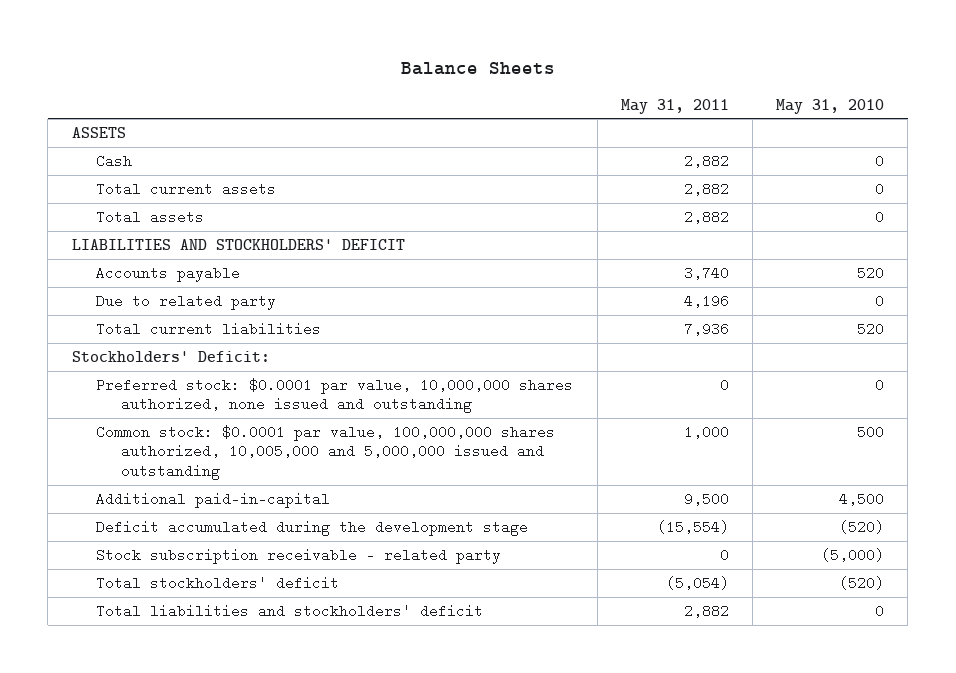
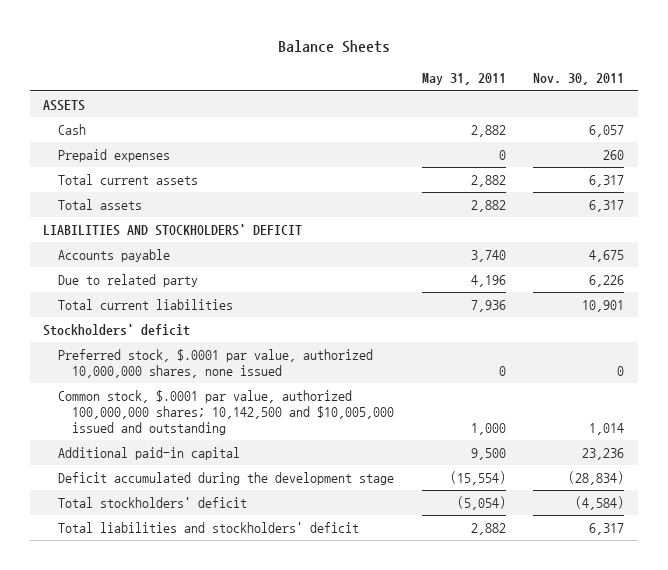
[776,98,885,114] May 31, 2010 -> none
none -> [533,73,625,86] Nov. 30, 2011
none -> [57,149,170,163] Prepaid expenses
[71,350,270,362] Stockholders' Deficit: -> [43,324,191,337] Stockholders' deficit
[96,377,574,414] Preferred stock: $0.0001 par value, 10,000,000 shares authorized, none issued and outstanding -> [57,349,373,379] Preferred stock, $.0001 par value, authorized 10,000,000 shares, none issued
[96,424,556,480] Common stock: $0.0001 par value, 100,000,000 shares authorized, 10,005,000 and 5,000,000 issued and outstanding -> [57,390,394,436] Common stock, $.0001 par value, authorized 100,000,000 shares; 10,142,500 and $10,005,000 issued and outstanding
[96,491,331,508] Additional paid-in-capital -> [57,447,240,461] Additional paid-in capital
[96,547,502,564] Stock subscription receivable - related party -> none

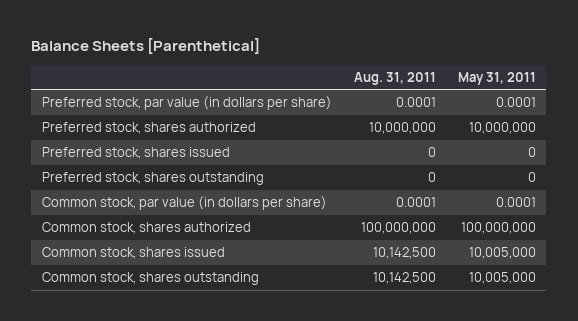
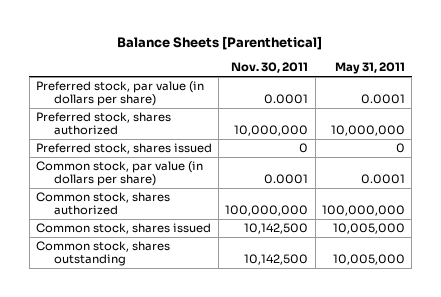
[353,71,436,85] Aug. 31, 2011 -> none
none -> [231,62,309,74] Nov. 30, 2011
[42,172,265,186] Preferred stock, shares outstanding -> none

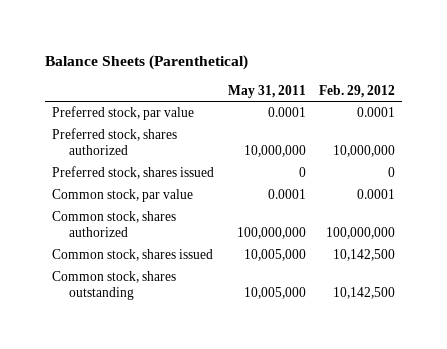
[117,35,323,50] Balance Sheets [Parenthetical] -> [44,55,248,71] Balance Sheets (Parenthetical)
[231,62,309,74] Nov. 30, 2011 -> none
none -> [319,84,396,98] Feb. 29, 2012
[35,81,204,107] Preferred stock, par value (in dollars per share) -> [51,106,194,121] Preferred stock, par value
[35,161,203,187] Common stock, par value (in dollars per share) -> [51,189,193,203] Common stock, par value

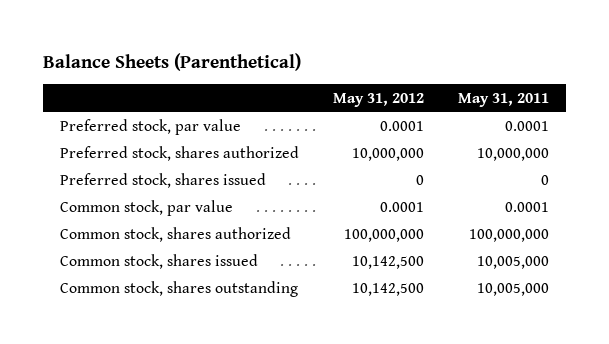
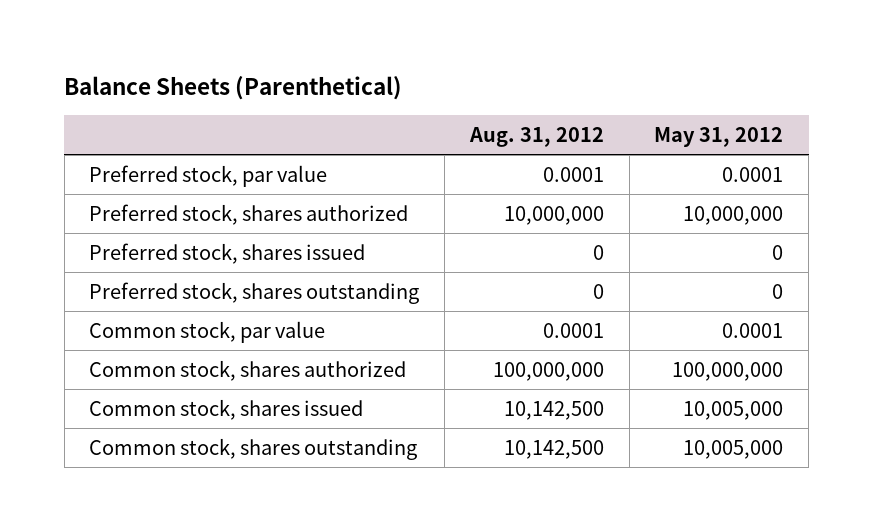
[457,92,549,107] May 31, 2011 -> none
none -> [468,126,604,147] Aug. 31, 2012
none -> [89,281,420,304] Preferred stock, shares outstanding
[351,255,424,269] 10,142,500 -> [683,400,784,420] 10,005,000
[351,282,424,296] 10,142,500 -> [683,439,784,459] 10,005,000

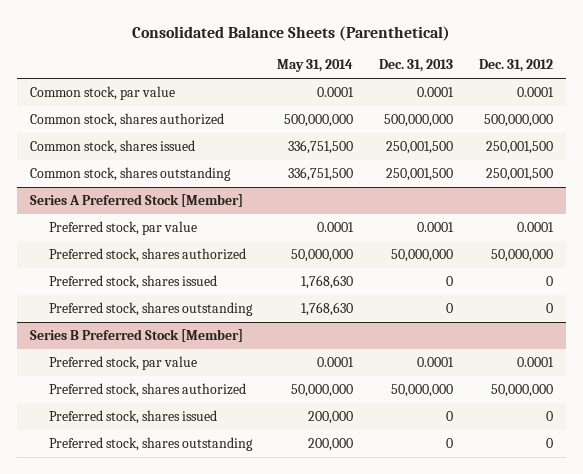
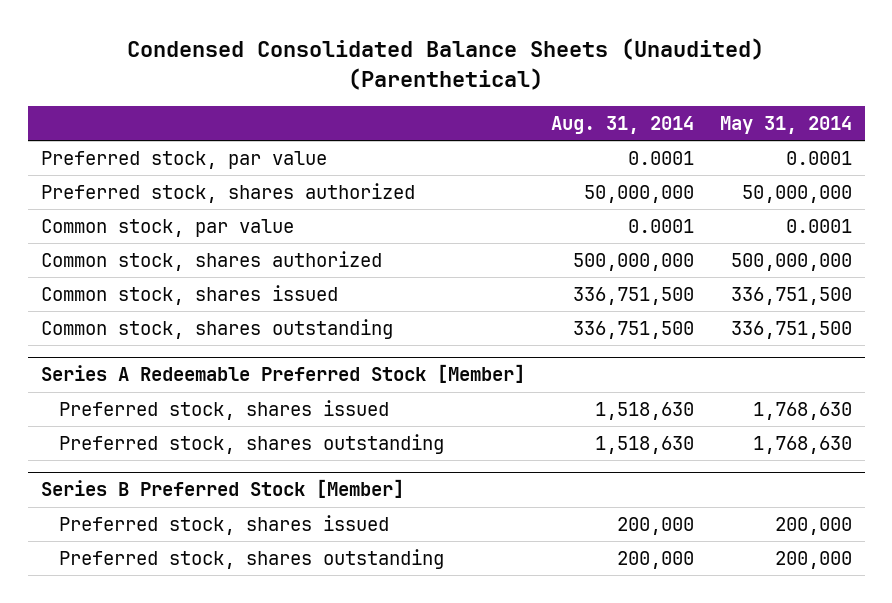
[132,25,451,41] Consolidated Balance Sheets (Parenthetical) -> [127,38,765,90] Condensed Consolidated Balance Sheets (Unaudited) (Parenthetical)
[379,59,454,73] Dec. 31, 2013 -> none
[479,59,554,73] Dec. 31, 2012 -> none
none -> [550,116,694,135] Aug. 31, 2014
none -> [40,151,327,170] Preferred stock, par value
none -> [40,183,415,204] Preferred stock, shares authorized
[48,220,197,235] Preferred stock, par value -> none
[48,247,246,262] Preferred stock, shares authorized -> none
[29,193,243,207] Series A Preferred Stock [Member] -> [40,364,525,384] Series A Redeemable Preferred Stock [Member]
[48,355,197,370] Preferred stock, par value -> none
[48,382,246,397] Preferred stock, shares authorized -> none

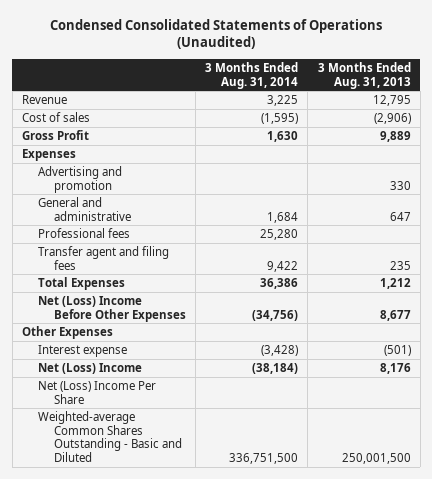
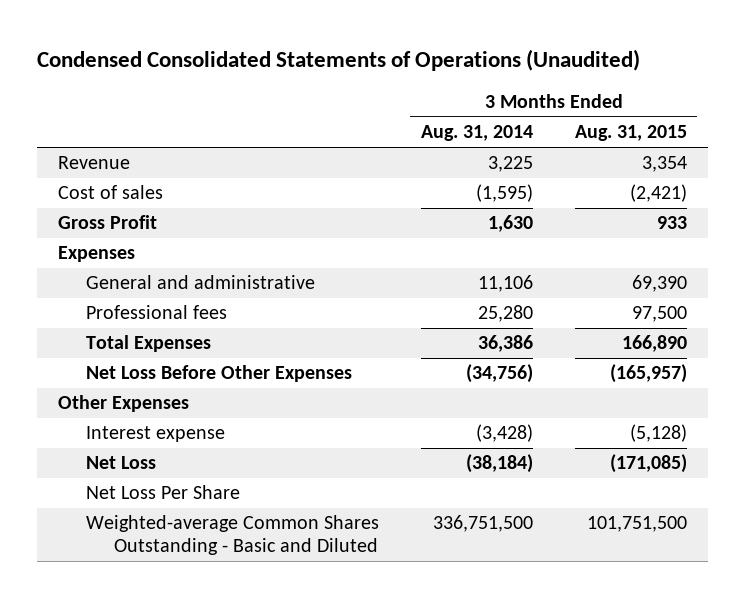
[317,61,411,89] 3 Months Ended Aug. 31, 2013 -> none
none -> [574,125,687,142] Aug. 31, 2015
[37,165,122,193] Advertising and promotion -> none
[267,211,299,223] 1,684 -> [477,275,533,293] 11,106
[37,245,169,270] Transfer agent and filing fees -> none
[37,295,187,322] Net (Loss) Income Before Other Expenses -> [85,365,352,383] Net Loss Before Other Expenses
[37,362,142,374] Net (Loss) Income -> [85,456,156,470] Net Loss
[37,380,156,404] Net (Loss) Income Per Share -> [85,485,240,500] Net Loss Per Share

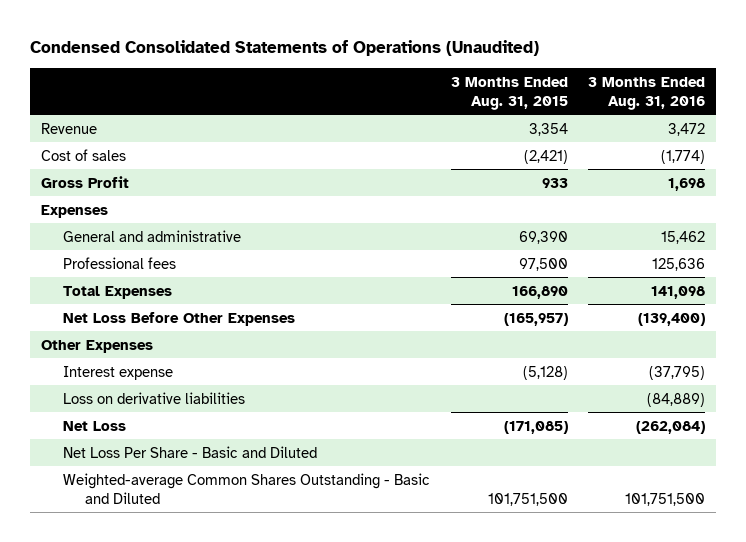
[420,125,533,142] Aug. 31, 2014 -> none
none -> [588,76,706,110] 3 Months Ended Aug. 31, 2016
none -> [62,391,245,404] Loss on derivative liabilities
[85,485,240,500] Net Loss Per Share -> [62,445,317,458] Net Loss Per Share - Basic and Diluted

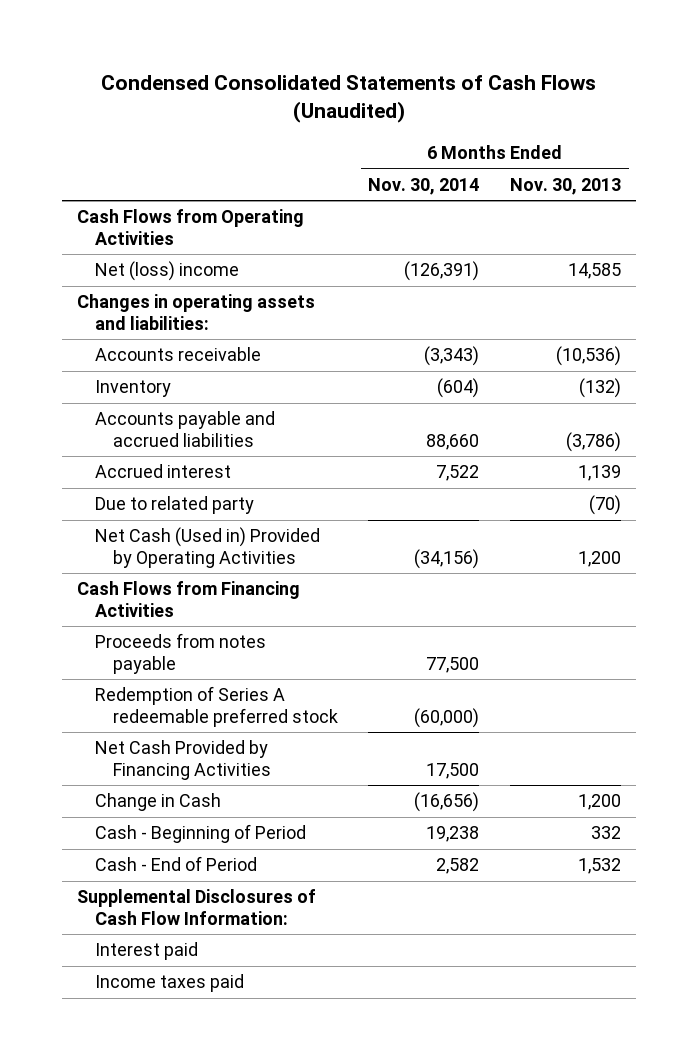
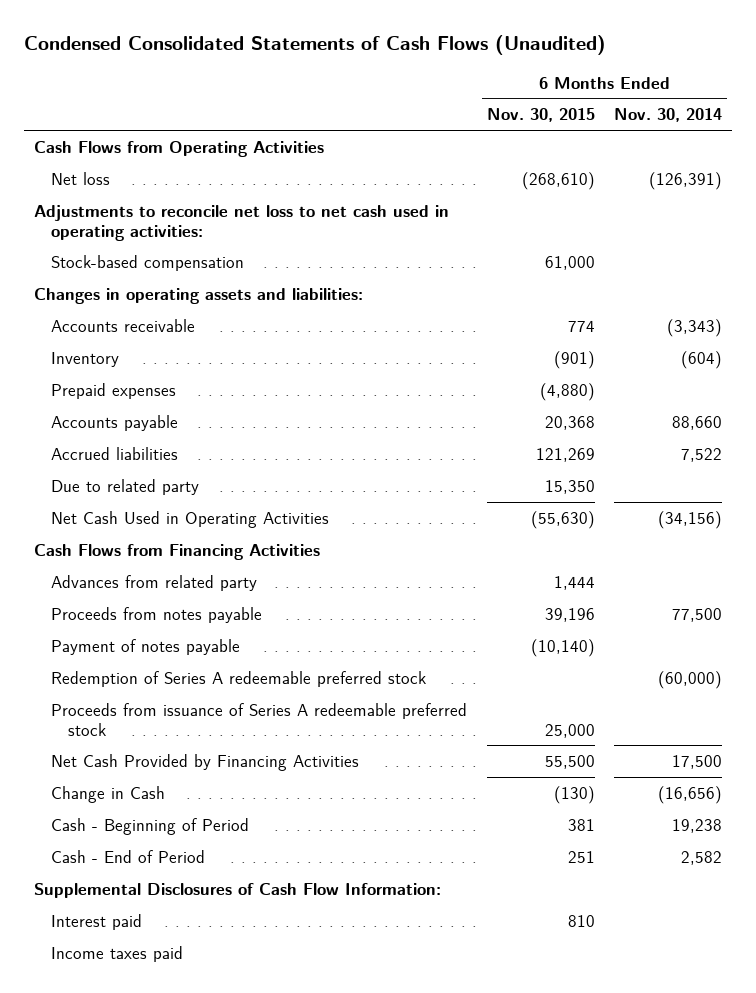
[509,177,621,195] Nov. 30, 2013 -> none
none -> [486,108,595,123] Nov. 30, 2015
[94,261,239,282] Net (loss) income -> [50,171,110,185] Net loss
none -> [33,204,449,241] Adjustments to reconcile net loss to net cash used in operating activities:
none -> [50,254,244,271] Stock-based compensation
none -> [50,382,176,399] Prepaid expenses
[94,411,275,447] Accounts payable and accrued liabilities -> [50,414,178,431] Accounts payable
[94,464,231,479] Accrued interest -> [50,446,178,460] Accrued liabilities
[94,527,320,568] Net Cash (Used in) Provided by Operating Activities -> [50,510,329,528] Net Cash Used in Operating Activities
none -> [50,574,257,591] Advances from related party
none -> [50,638,240,655] Payment of notes payable
none -> [50,702,467,736] Proceeds from issuance of Series A redeemable preferred stock

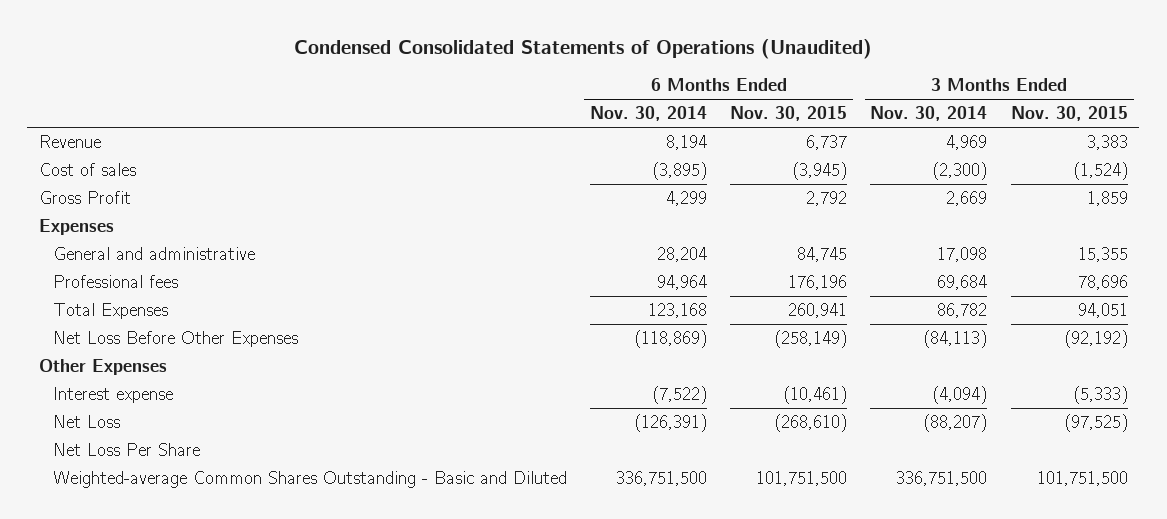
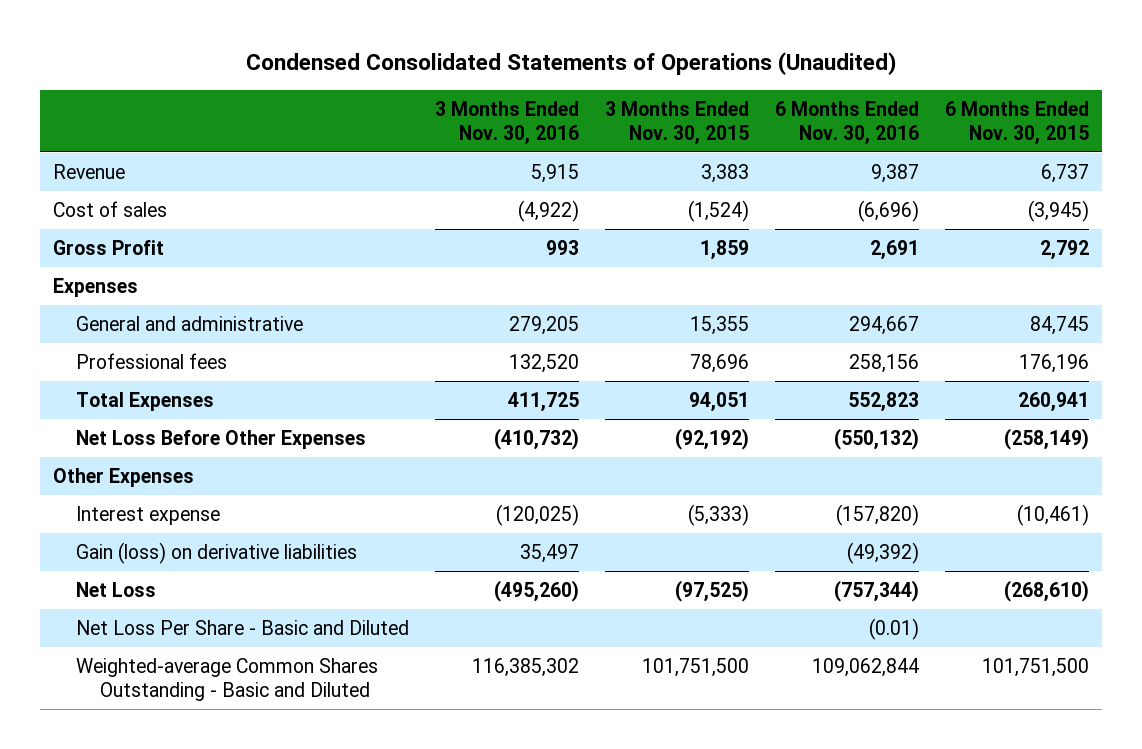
[589,106,707,122] Nov. 30, 2014 -> none
[870,106,988,122] Nov. 30, 2014 -> none
none -> [435,101,580,145] 3 Months Ended Nov. 30, 2016
none -> [775,101,920,145] 6 Months Ended Nov. 30, 2016
none -> [76,542,358,565] Gain (loss) on derivative liabilities
[52,442,200,456] Net Loss Per Share -> [76,620,410,636] Net Loss Per Share - Basic and Diluted

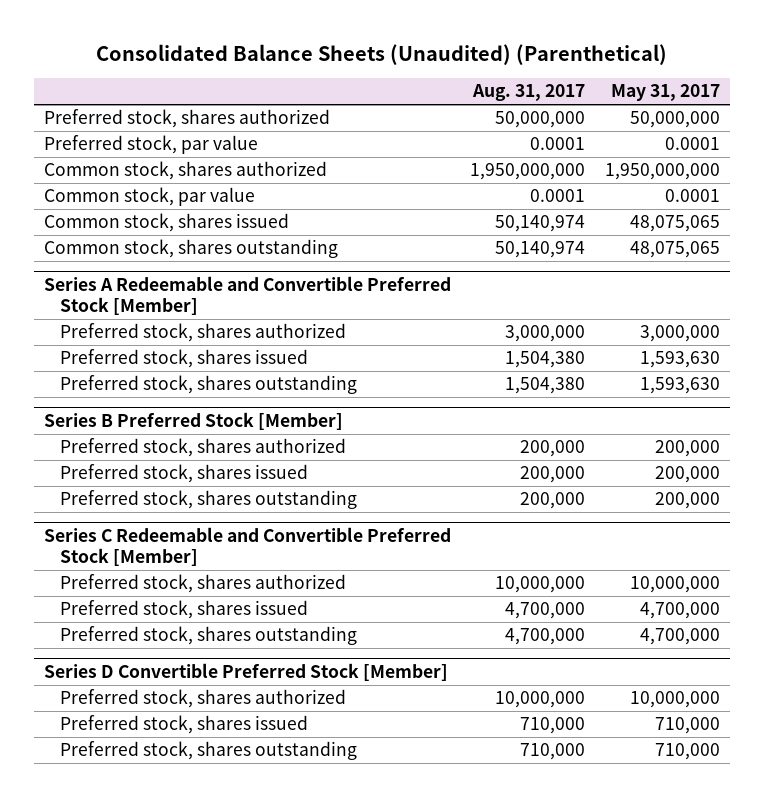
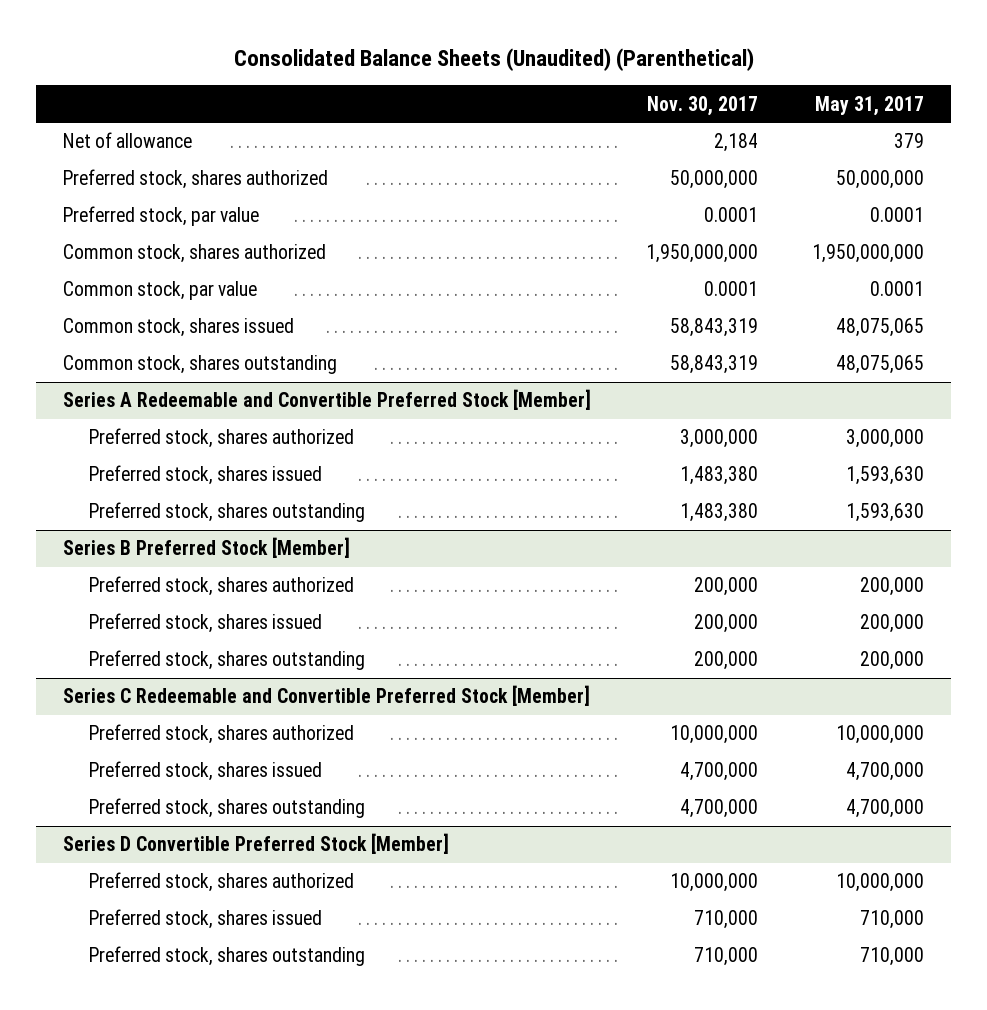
[472,84,586,102] Aug. 31, 2017 -> none
none -> [646,95,758,116] Nov. 30, 2017
none -> [63,132,193,149] Net of allowance

